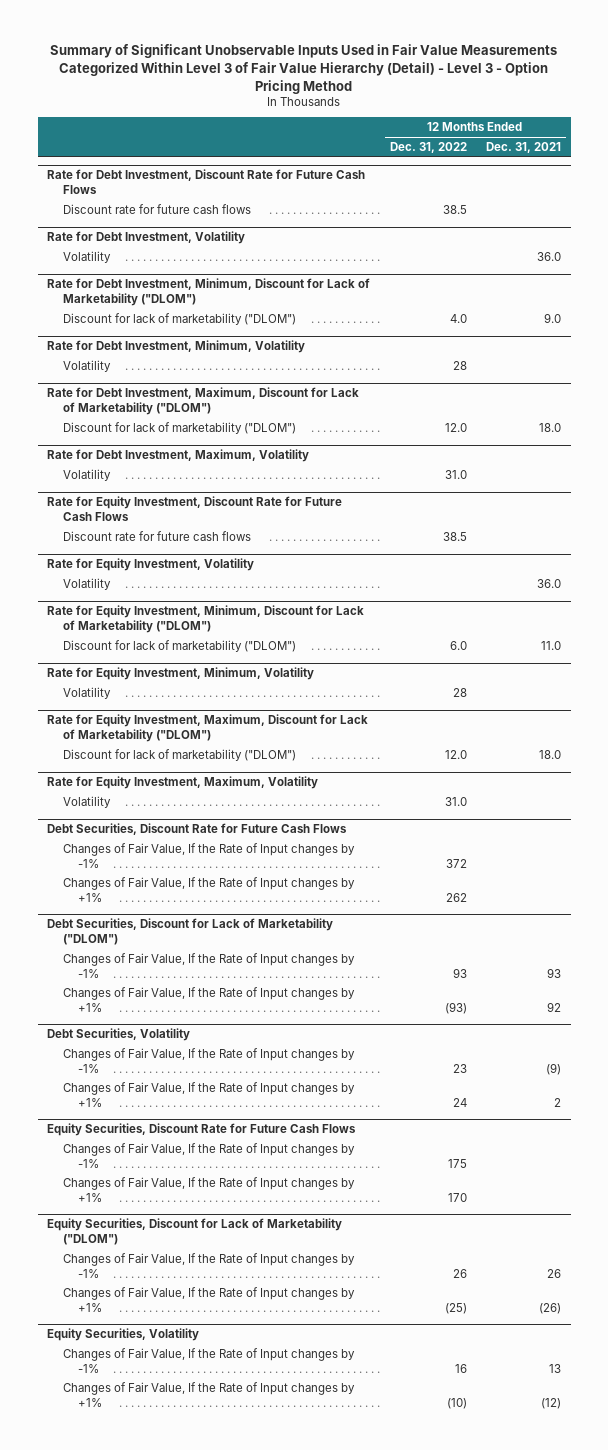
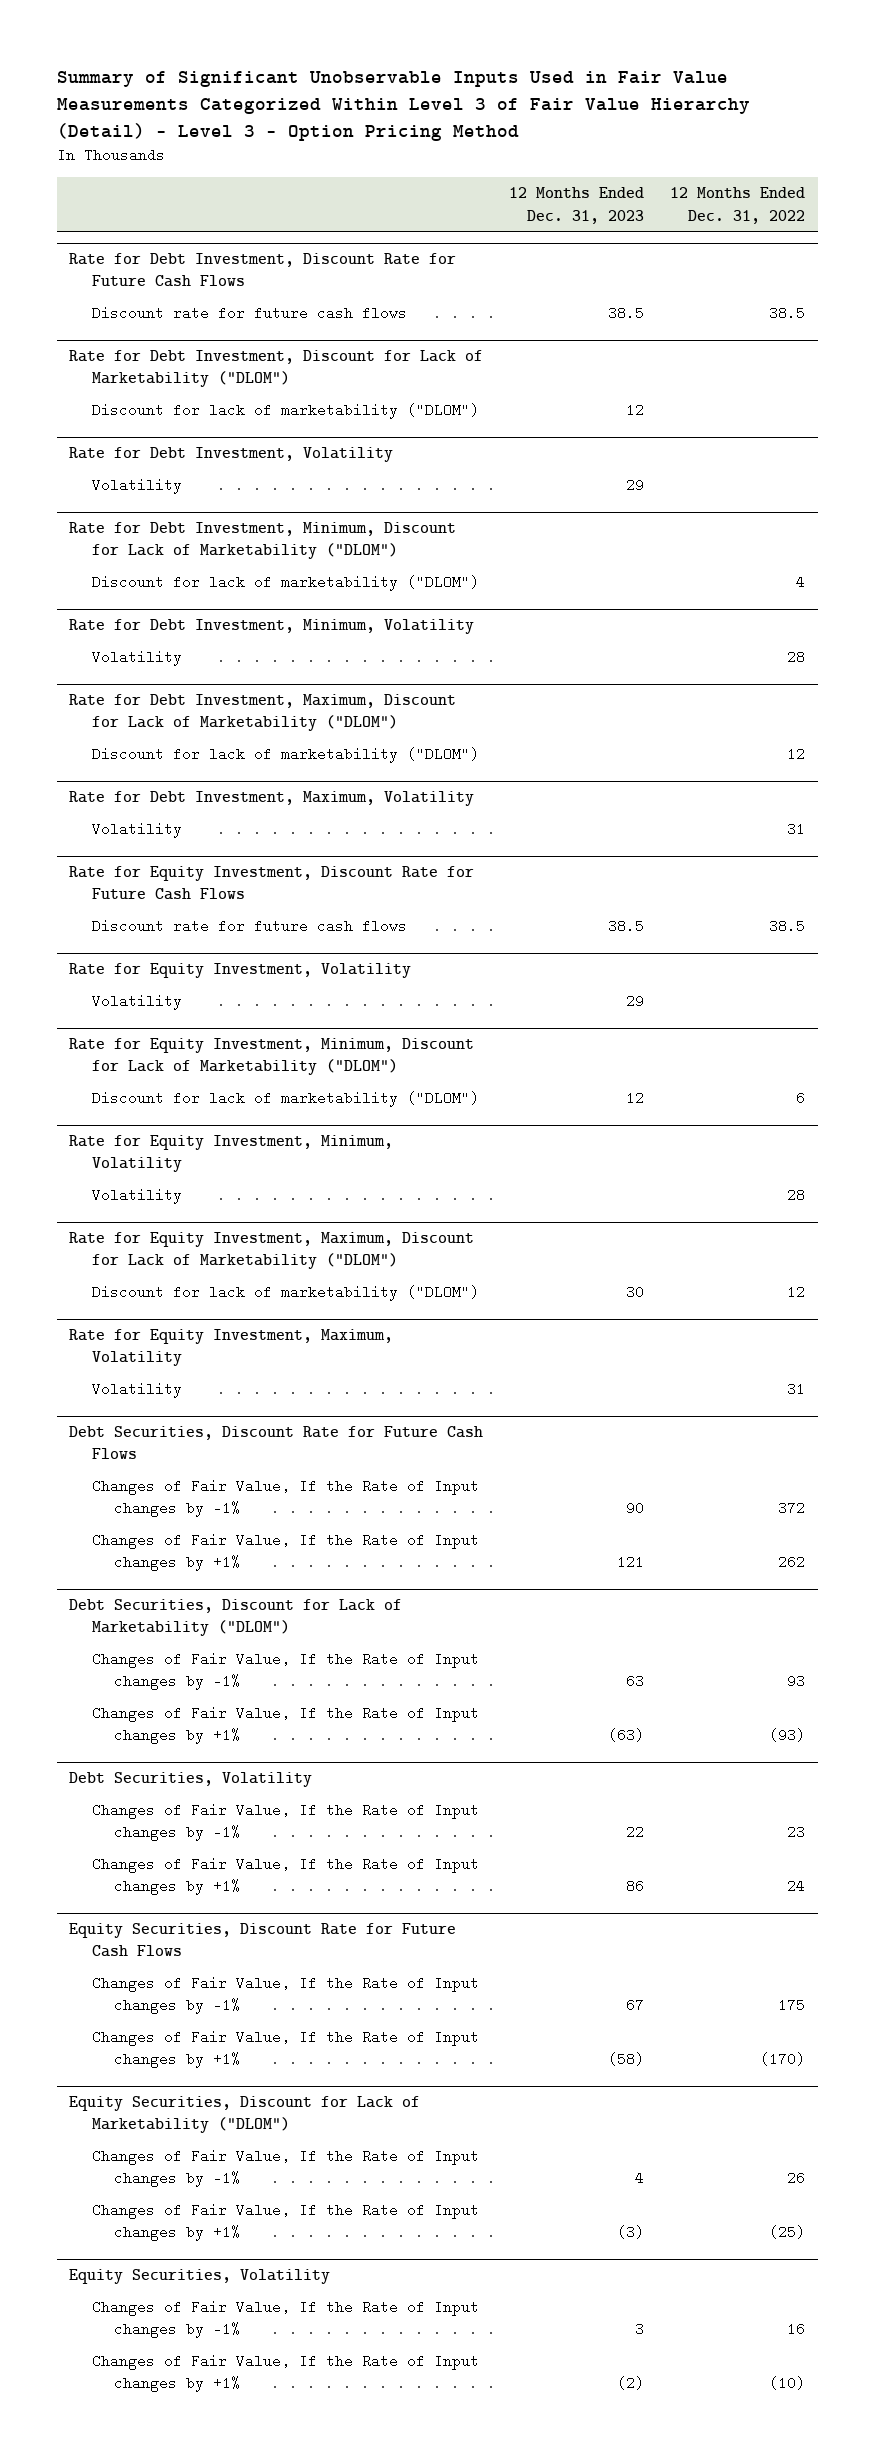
[486,141,562,153] Dec. 31, 2021 -> none
none -> [509,187,645,224] 12 Months Ended Dec. 31, 2023
none -> [69,350,484,388] Rate for Debt Investment, Discount for Lack of Marketability ("DLOM")
none -> [91,403,479,420] Discount for lack of marketability ("DLOM")
[449,313,467,323] 4.0 -> [796,575,806,590] 4
[444,422,467,432] 12.0 -> [787,747,806,762] 12
[444,469,467,479] 31.0 -> [787,822,806,837] 31
[449,640,467,650] 6.0 -> [796,1091,806,1106] 6
[444,749,467,759] 12.0 -> [787,1285,806,1300] 12
[444,796,467,806] 31.0 -> [787,1382,806,1397] 31
[447,1192,467,1202] 170 -> [760,2052,806,2067] (170)

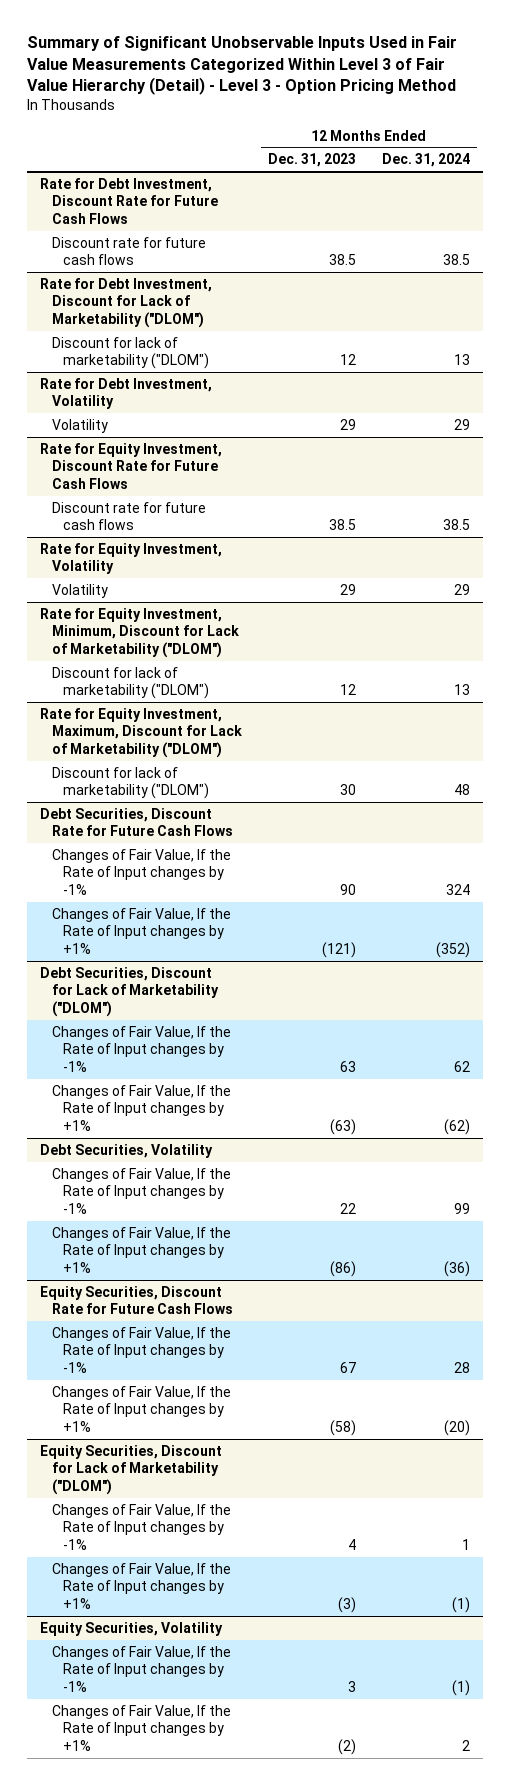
[670,187,806,224] 12 Months Ended Dec. 31, 2022 -> none
none -> [382,153,471,168] Dec. 31, 2024
[69,522,457,560] Rate for Debt Investment, Minimum, Discount for Lack of Marketability ("DLOM") -> none
[91,575,479,592] Discount for lack of marketability ("DLOM") -> none
[69,619,475,635] Rate for Debt Investment, Minimum, Volatility -> none
[91,650,182,667] Volatility -> none
[69,694,457,732] Rate for Debt Investment, Maximum, Discount for Lack of Marketability ("DLOM") -> none
[91,747,479,764] Discount for lack of marketability ("DLOM") -> none
[69,791,475,807] Rate for Debt Investment, Maximum, Volatility -> none
[91,822,182,839] Volatility -> none
[69,1135,394,1173] Rate for Equity Investment, Minimum, Volatility -> none
[91,1188,182,1205] Volatility -> none
[69,1329,394,1367] Rate for Equity Investment, Maximum, Volatility -> none
[91,1382,182,1399] Volatility -> none
[617,1555,645,1570] 121 -> [321,942,356,959] (121)
[626,1879,645,1894] 86 -> [329,1261,356,1278] (86)

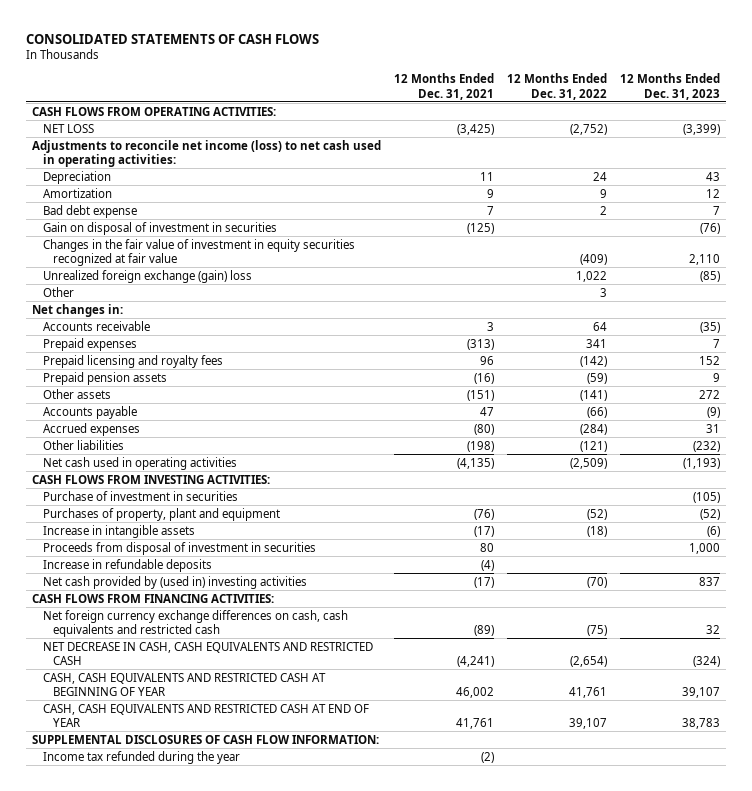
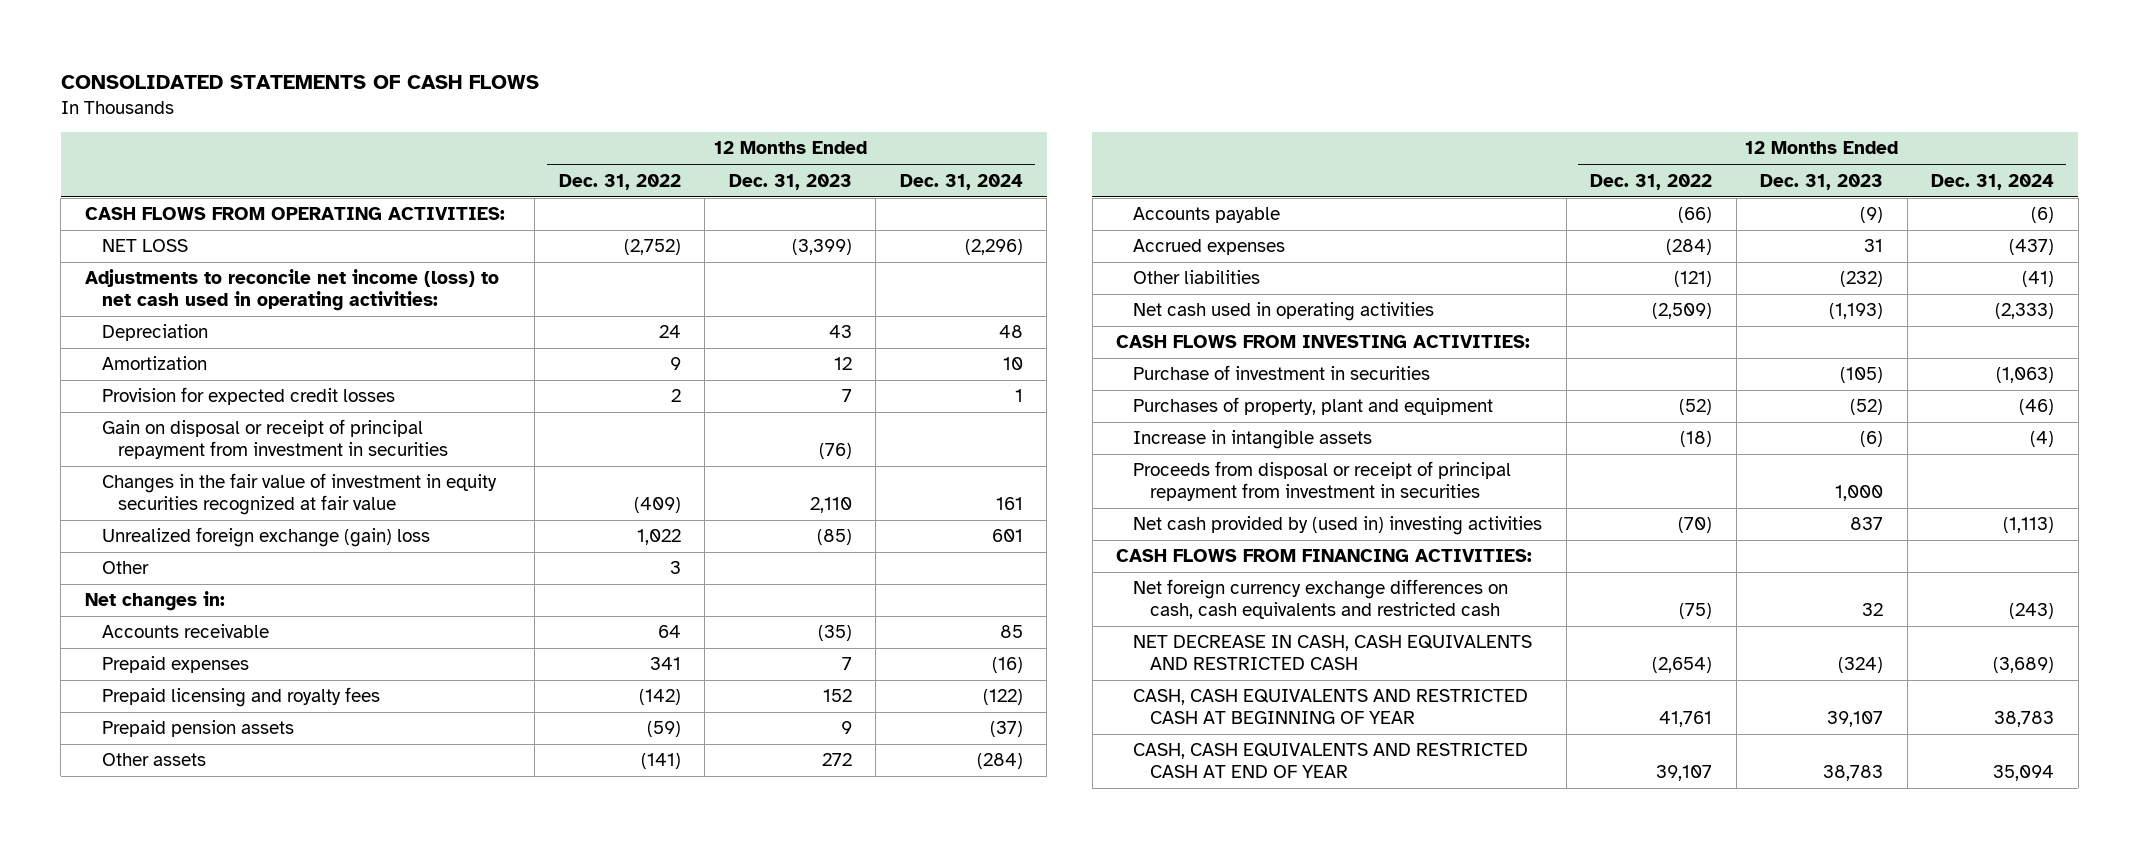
[394,73,495,100] 12 Months Ended Dec. 31, 2021 -> none
none -> [899,173,1023,190] Dec. 31, 2024
[42,204,137,218] Bad debt expense -> [101,387,395,406] Provision for expected credit losses
[42,221,277,235] Gain on disposal of investment in securities -> [101,419,449,459] Gain on disposal or receipt of principal repayment from investment in securities
[42,558,212,572] Increase in refundable deposits -> none
[42,541,316,555] Proceeds from disposal of investment in securities -> [1133,461,1512,501] Proceeds from disposal or receipt of principal repayment from investment in securities
[32,734,380,744] SUPPLEMENTAL DISCLOSURES OF CASH FLOW INFORMATION: -> none
[42,750,240,764] Income tax refunded during the year -> none

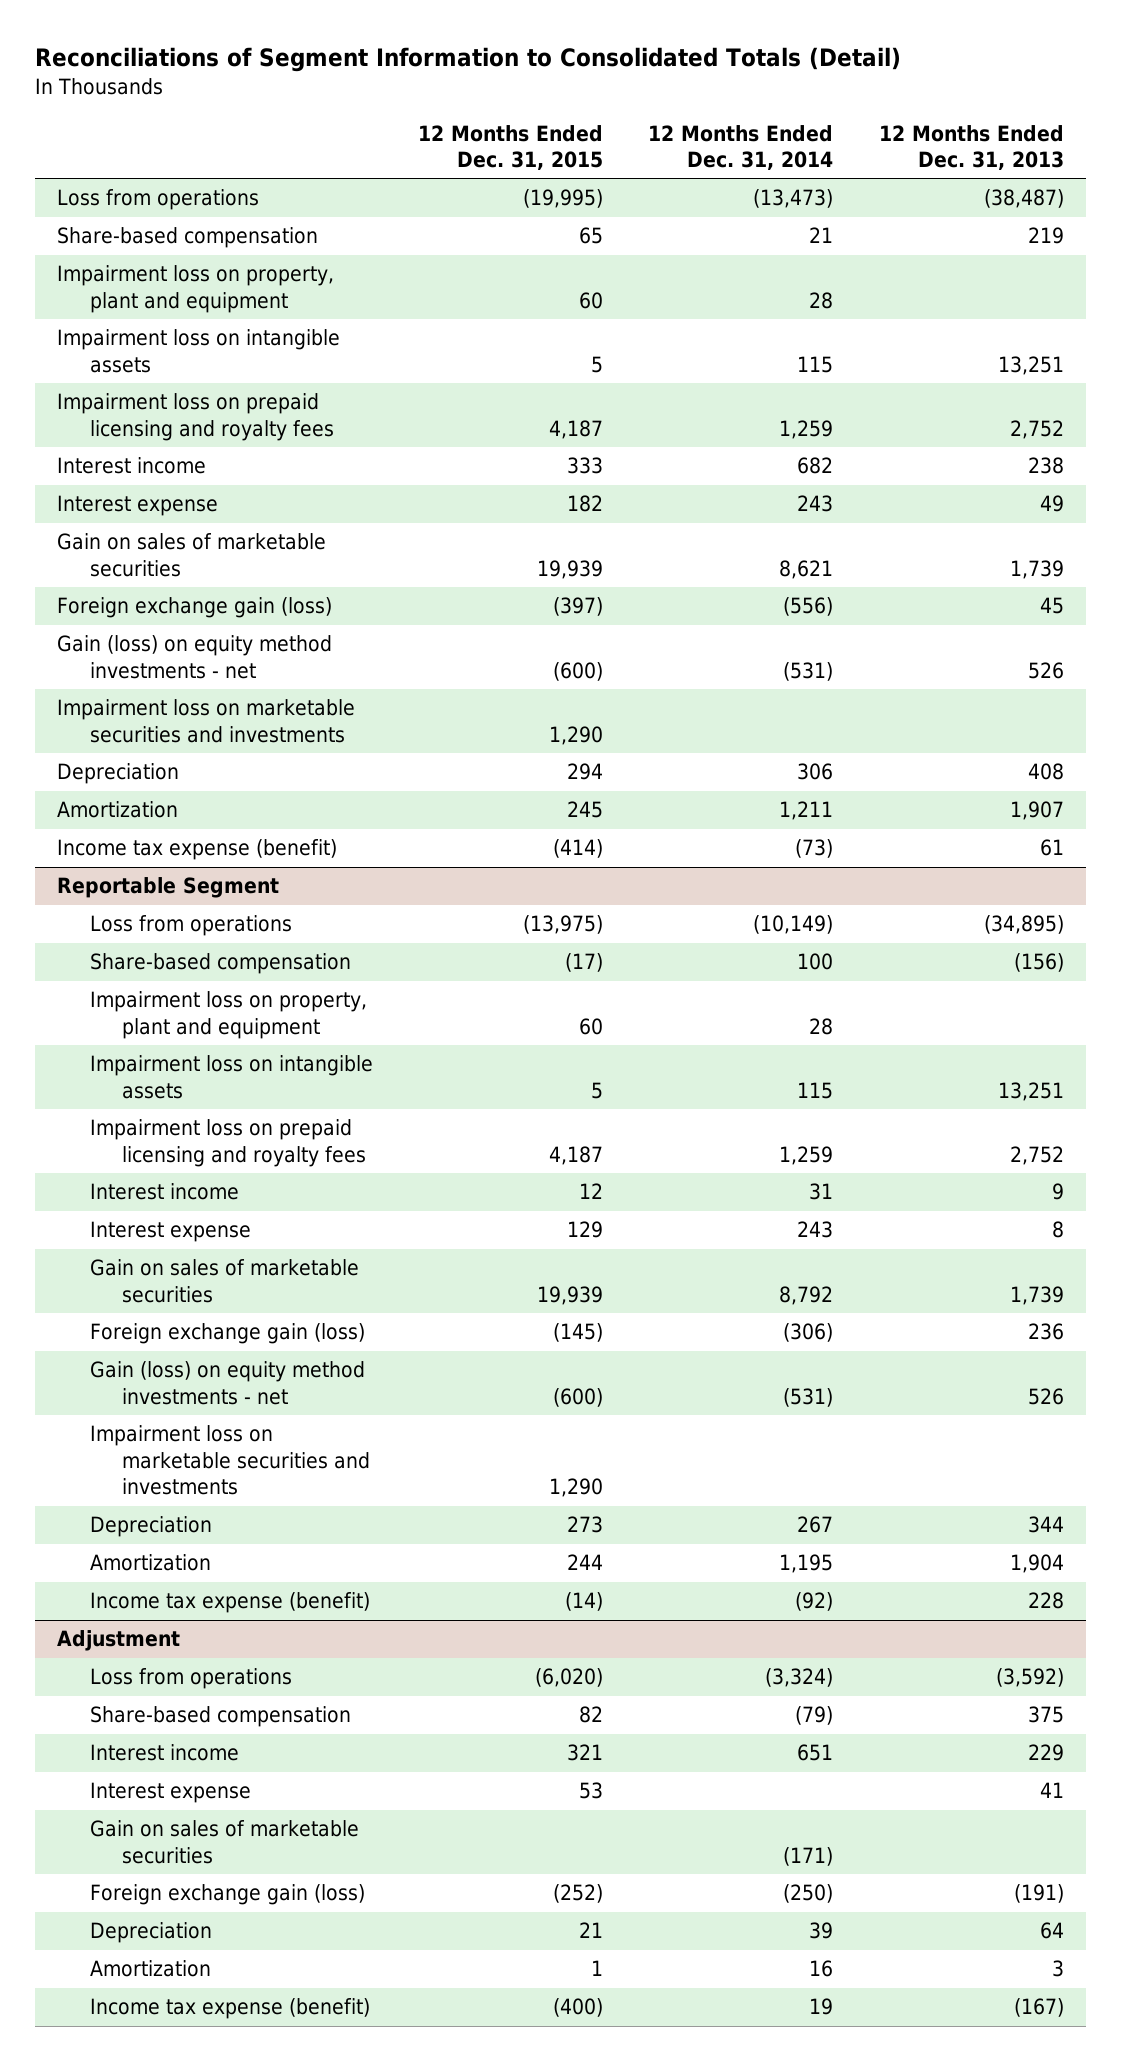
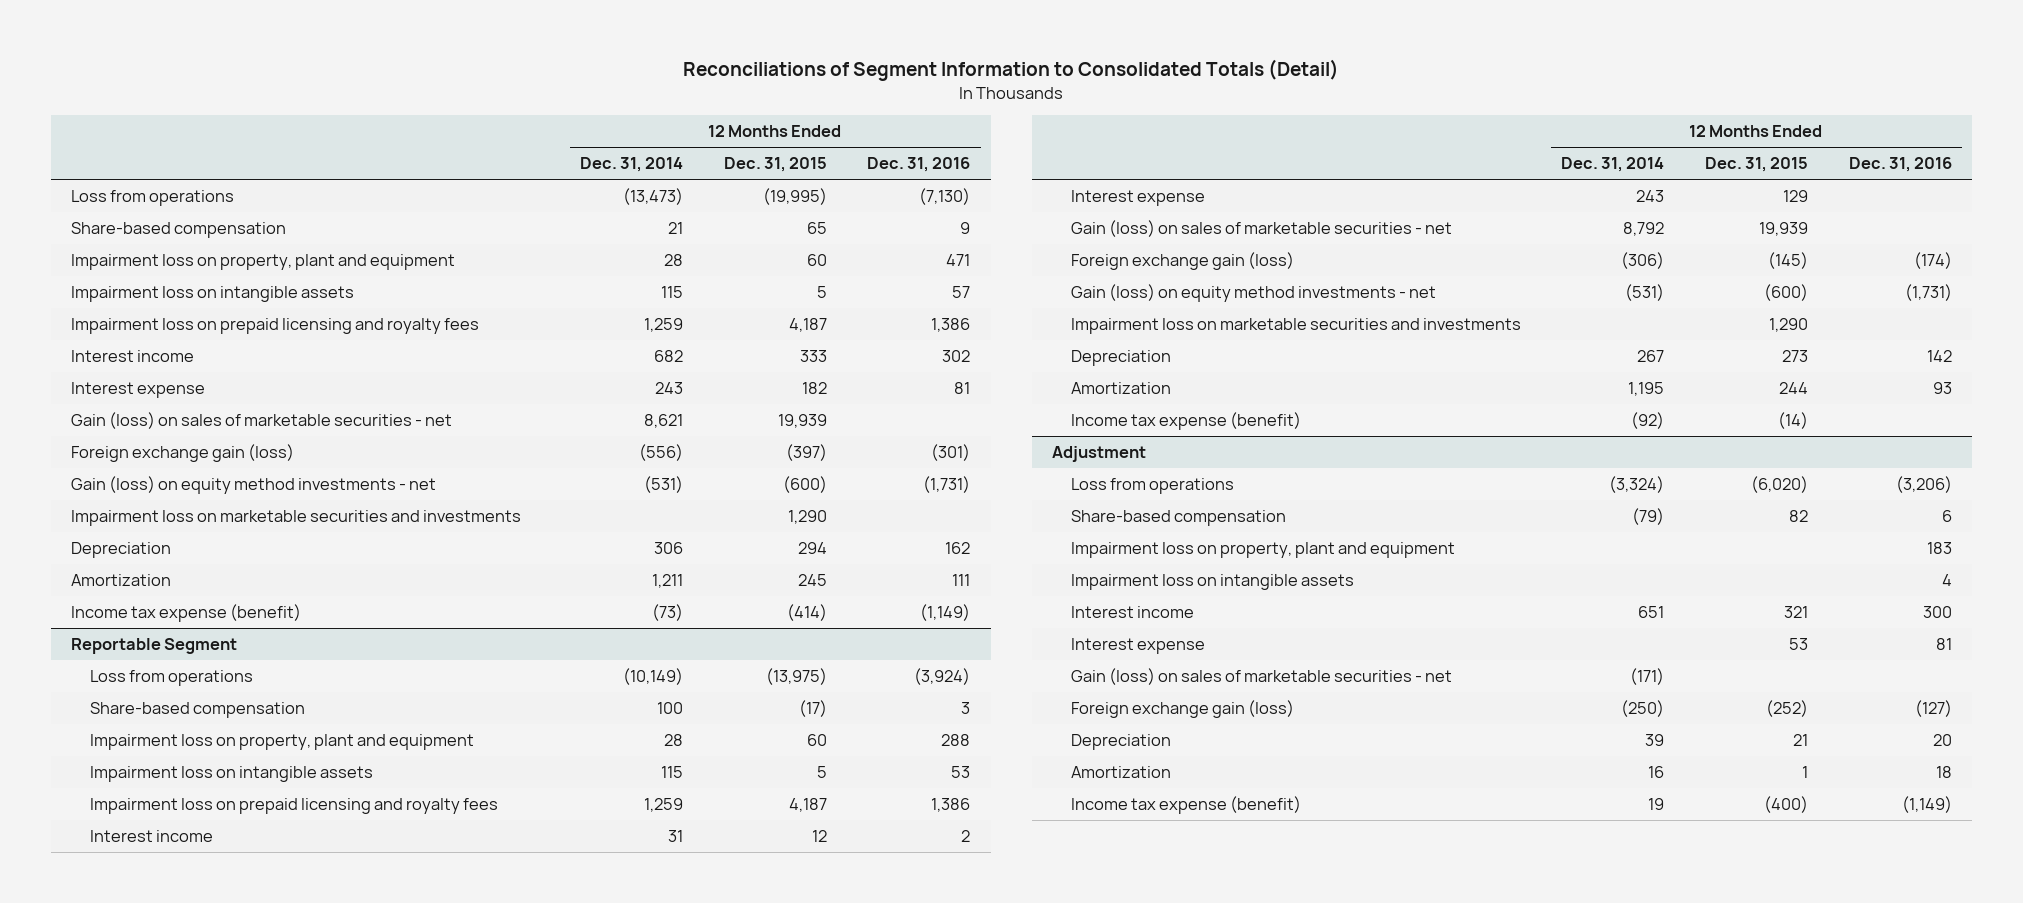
[878,124,1064,170] 12 Months Ended Dec. 31, 2013 -> none
none -> [867,157,971,173] Dec. 31, 2016
[57,533,327,577] Gain on sales of marketable securities -> [71,411,453,429] Gain (loss) on sales of marketable securities - net
[89,1259,359,1303] Gain on sales of marketable securities -> [1070,219,1452,237] Gain (loss) on sales of marketable securities - net
none -> [1070,541,1455,558] Impairment loss on property, plant and equipment
none -> [1070,573,1354,590] Impairment loss on intangible assets
[89,1820,359,1864] Gain on sales of marketable securities -> [1070,667,1452,685] Gain (loss) on sales of marketable securities - net

